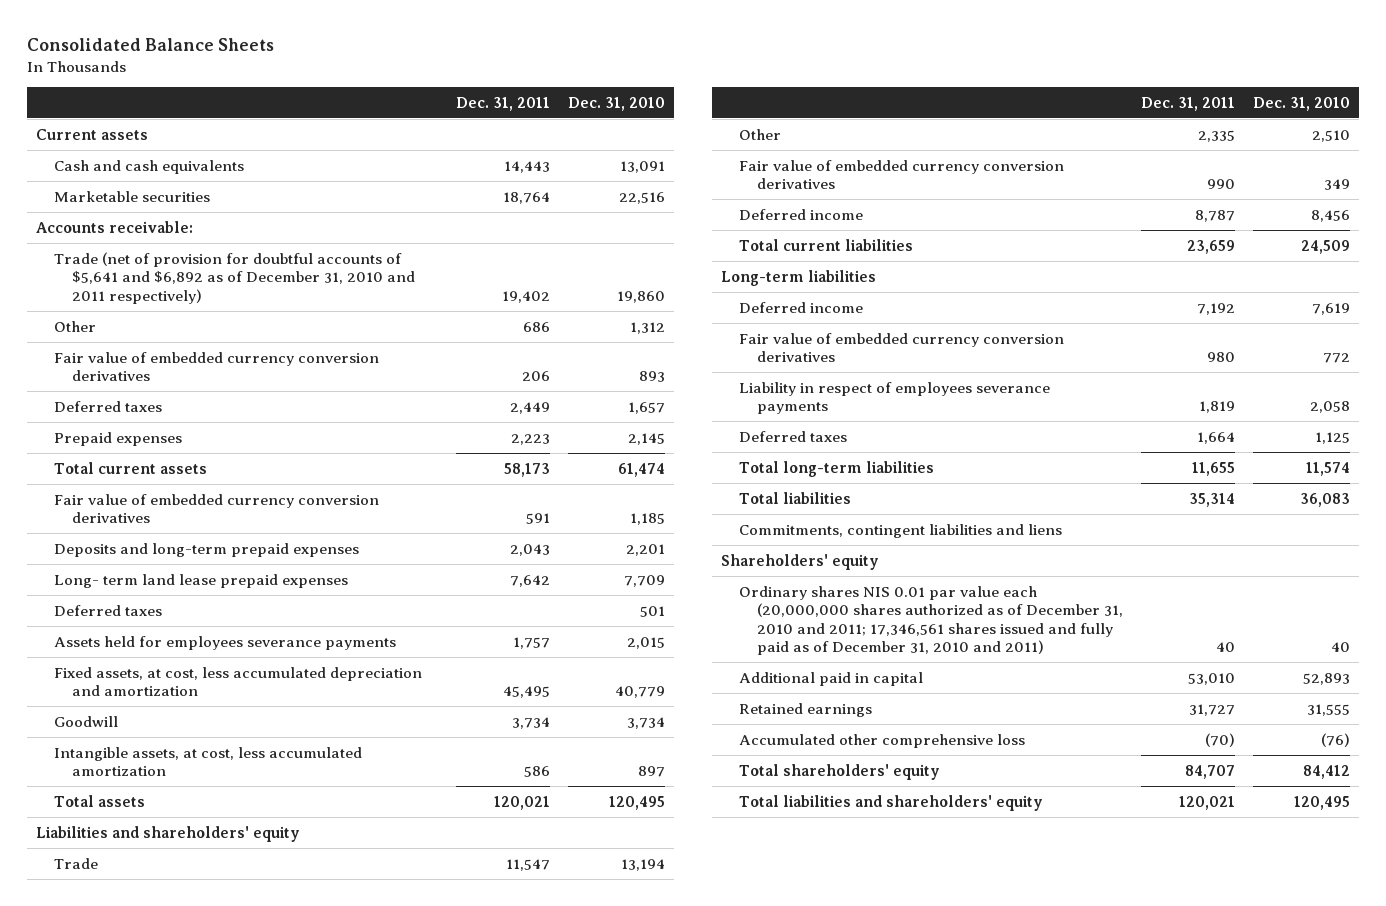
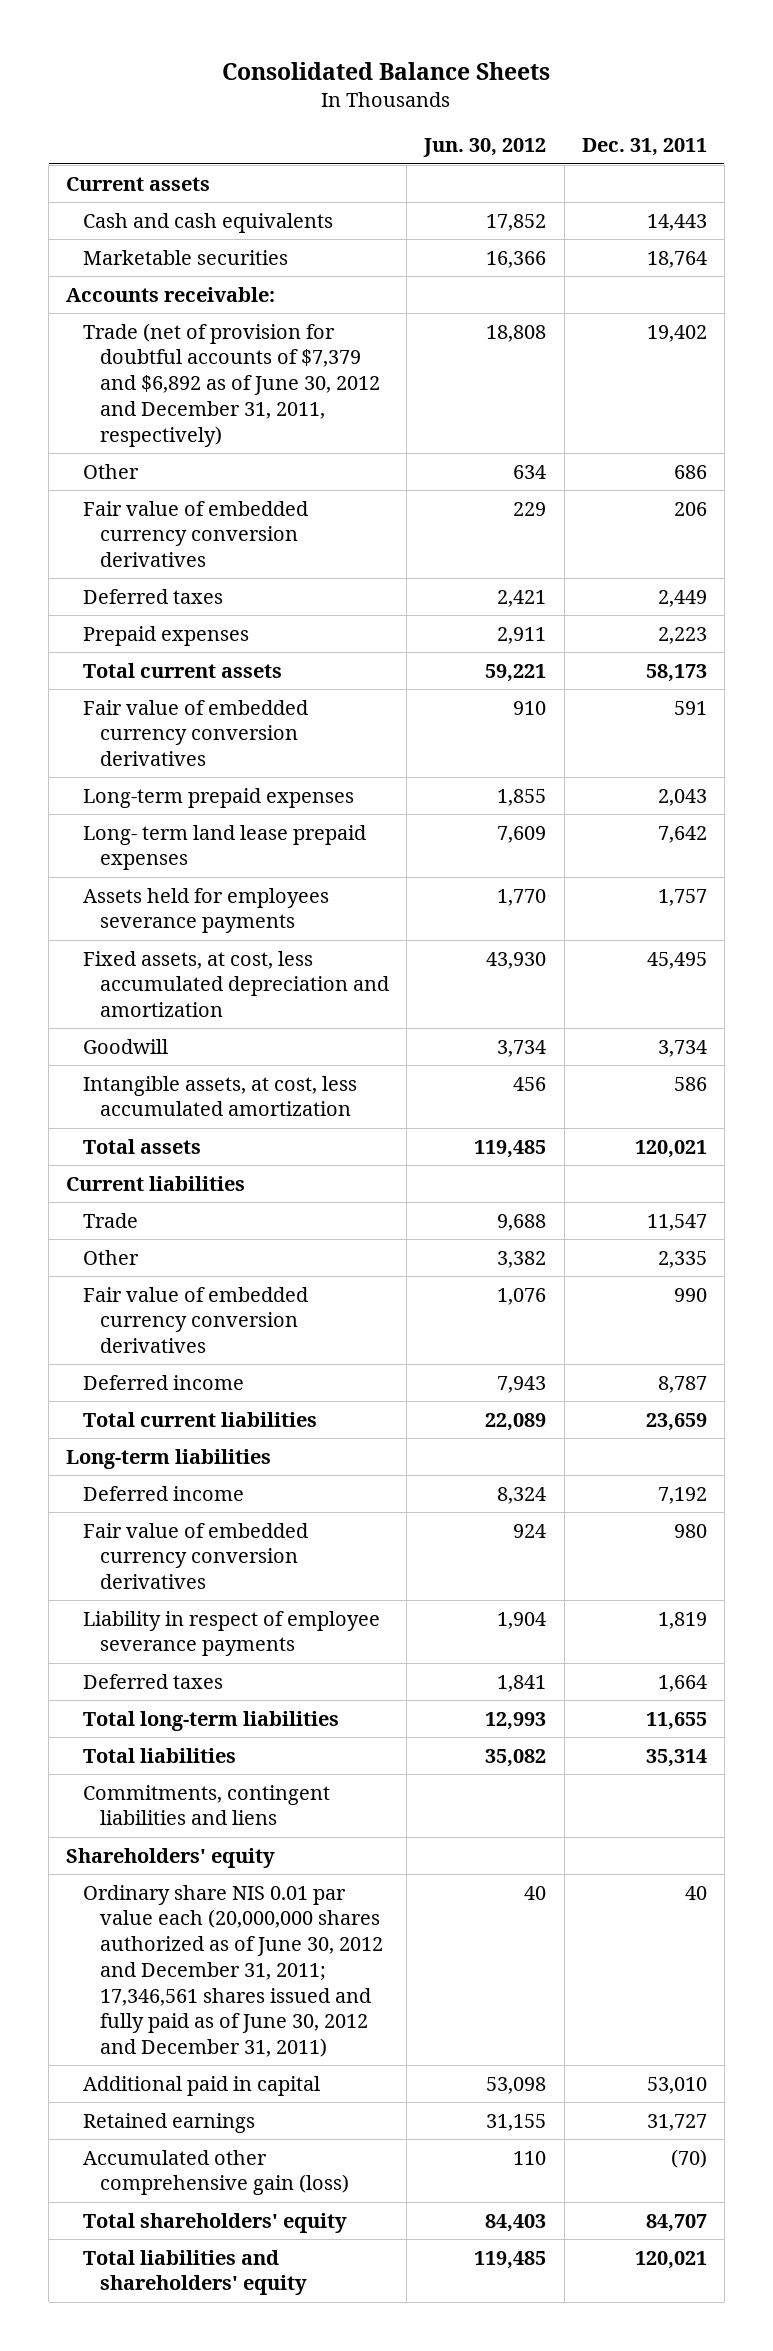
[567,96,665,111] Dec. 31, 2010 -> none
none -> [423,138,547,158] Jun. 30, 2012
[54,251,416,304] Trade (net of provision for doubtful accounts of $5,641 and $6,892 as of December 31, 2010 and 2011 respectively) -> [83,322,381,447] Trade (net of provision for doubtful accounts of $7,379 and $6,892 as of June 30, 2012 and December 31, 2011, respectively)
[54,542,360,557] Deposits and long-term prepaid expenses -> [83,787,355,808] Long-term prepaid expenses
[54,604,163,616] Deferred taxes -> none
[35,825,300,842] Liabilities and shareholders' equity -> none
none -> [66,1175,246,1191] Current liabilities
[739,381,1051,415] Liability in respect of employees severance payments -> [83,1610,381,1657] Liability in respect of employee severance payments
[739,585,1124,656] Ordinary shares NIS 0.01 par value each (20,000,000 shares authorized as of December 31, 2010 and 2011; 17,346,561 shares issued and fully paid as of December 31, 2010 and 2011) -> [83,1884,384,2057] Ordinary share NIS 0.01 par value each (20,000,000 shares authorized as of June 30, 2012 and December 31, 2011; 17,346,561 shares issued and fully paid as of June 30, 2012 and December 31, 2011)
[739,733,1026,748] Accumulated other comprehensive loss -> [83,2149,350,2196] Accumulated other comprehensive gain (loss)

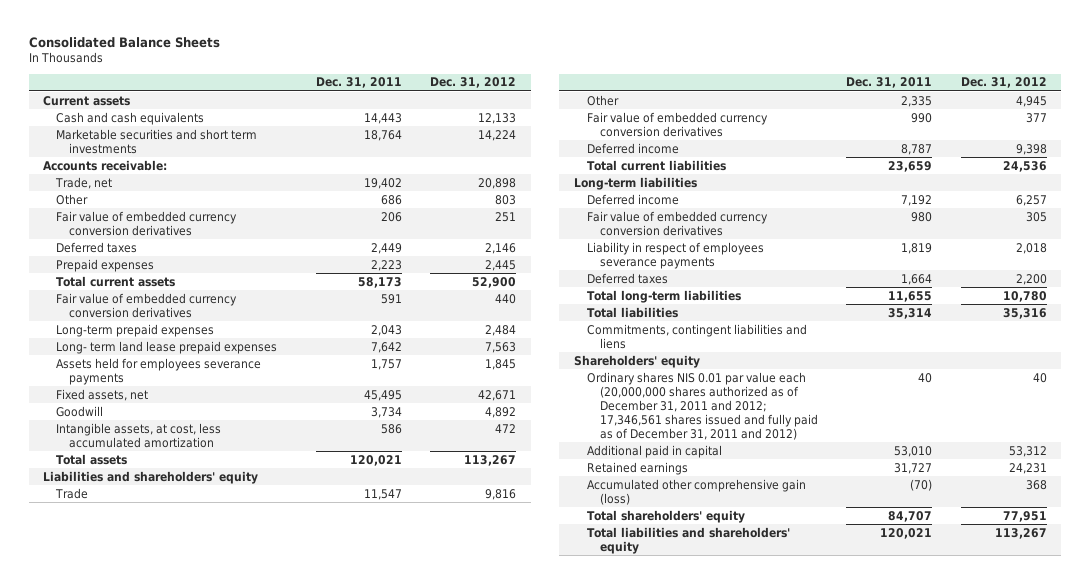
[423,138,547,158] Jun. 30, 2012 -> none
none -> [430,77,517,89] Dec. 31, 2012
[83,249,289,265] Marketable securities -> [56,128,258,154] Marketable securities and short term investments
[83,322,381,447] Trade (net of provision for doubtful accounts of $7,379 and $6,892 as of June 30, 2012 and December 31, 2011, respectively) -> [55,176,113,189] Trade, net
[83,950,390,1018] Fixed assets, at cost, less accumulated depreciation and amortization -> [56,388,149,401] Fixed assets, net
[66,1175,246,1191] Current liabilities -> none
none -> [43,470,259,484] Liabilities and shareholders' equity
[83,1610,381,1657] Liability in respect of employee severance payments -> [586,241,764,269] Liability in respect of employees severance payments
[83,1884,384,2057] Ordinary share NIS 0.01 par value each (20,000,000 shares authorized as of June 30, 2012 and December 31, 2011; 17,346,561 shares issued and fully paid as of June 30, 2012 and December 31, 2011) -> [586,371,818,441] Ordinary shares NIS 0.01 par value each (20,000,000 shares authorized as of December 31, 2011 and 2012; 17,346,561 shares issued and fully paid as of December 31, 2011 and 2012)

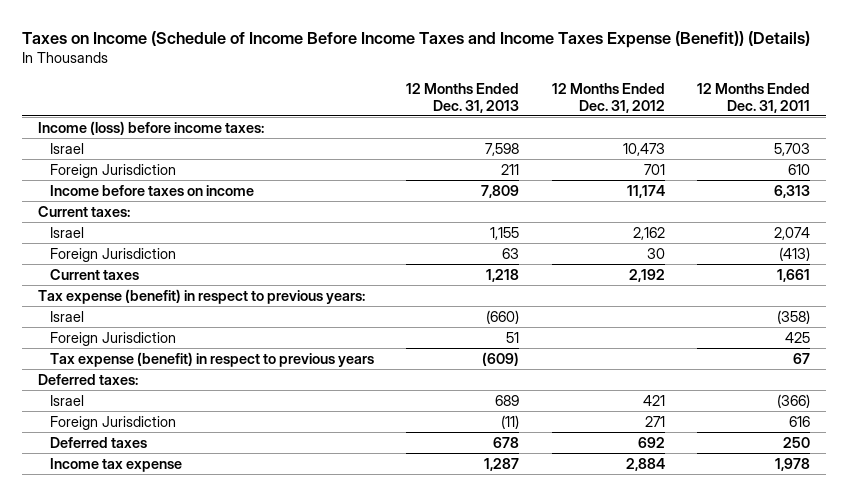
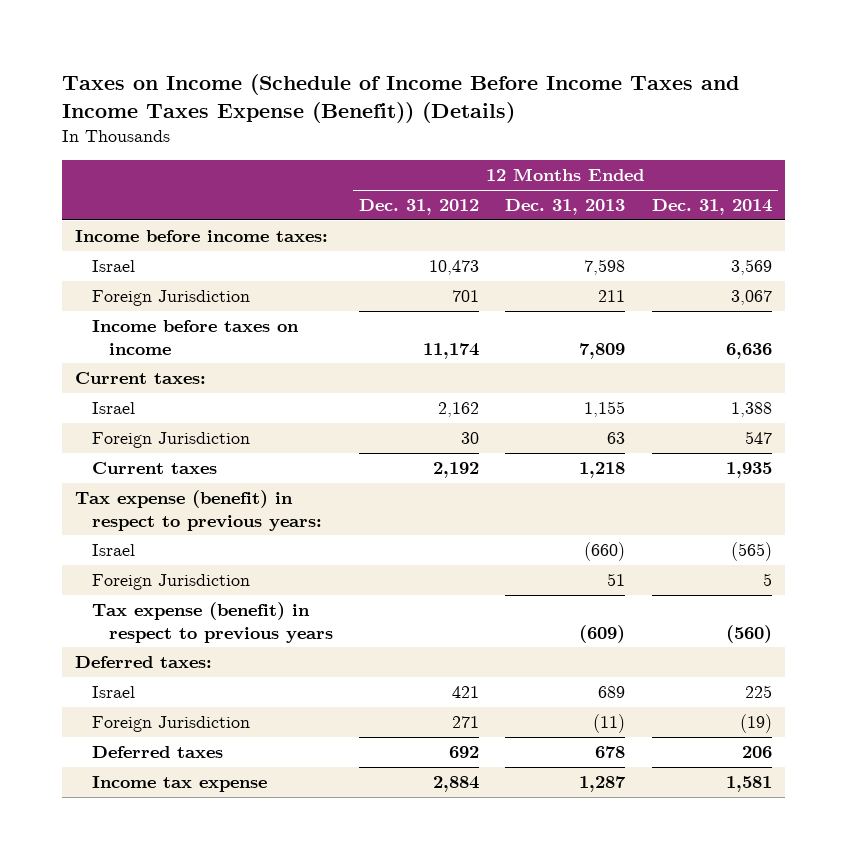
[696,82,810,113] 12 Months Ended Dec. 31, 2011 -> none
none -> [651,199,772,216] Dec. 31, 2014
[37,120,264,135] Income (loss) before income taxes: -> [75,230,329,243] Income before income taxes:

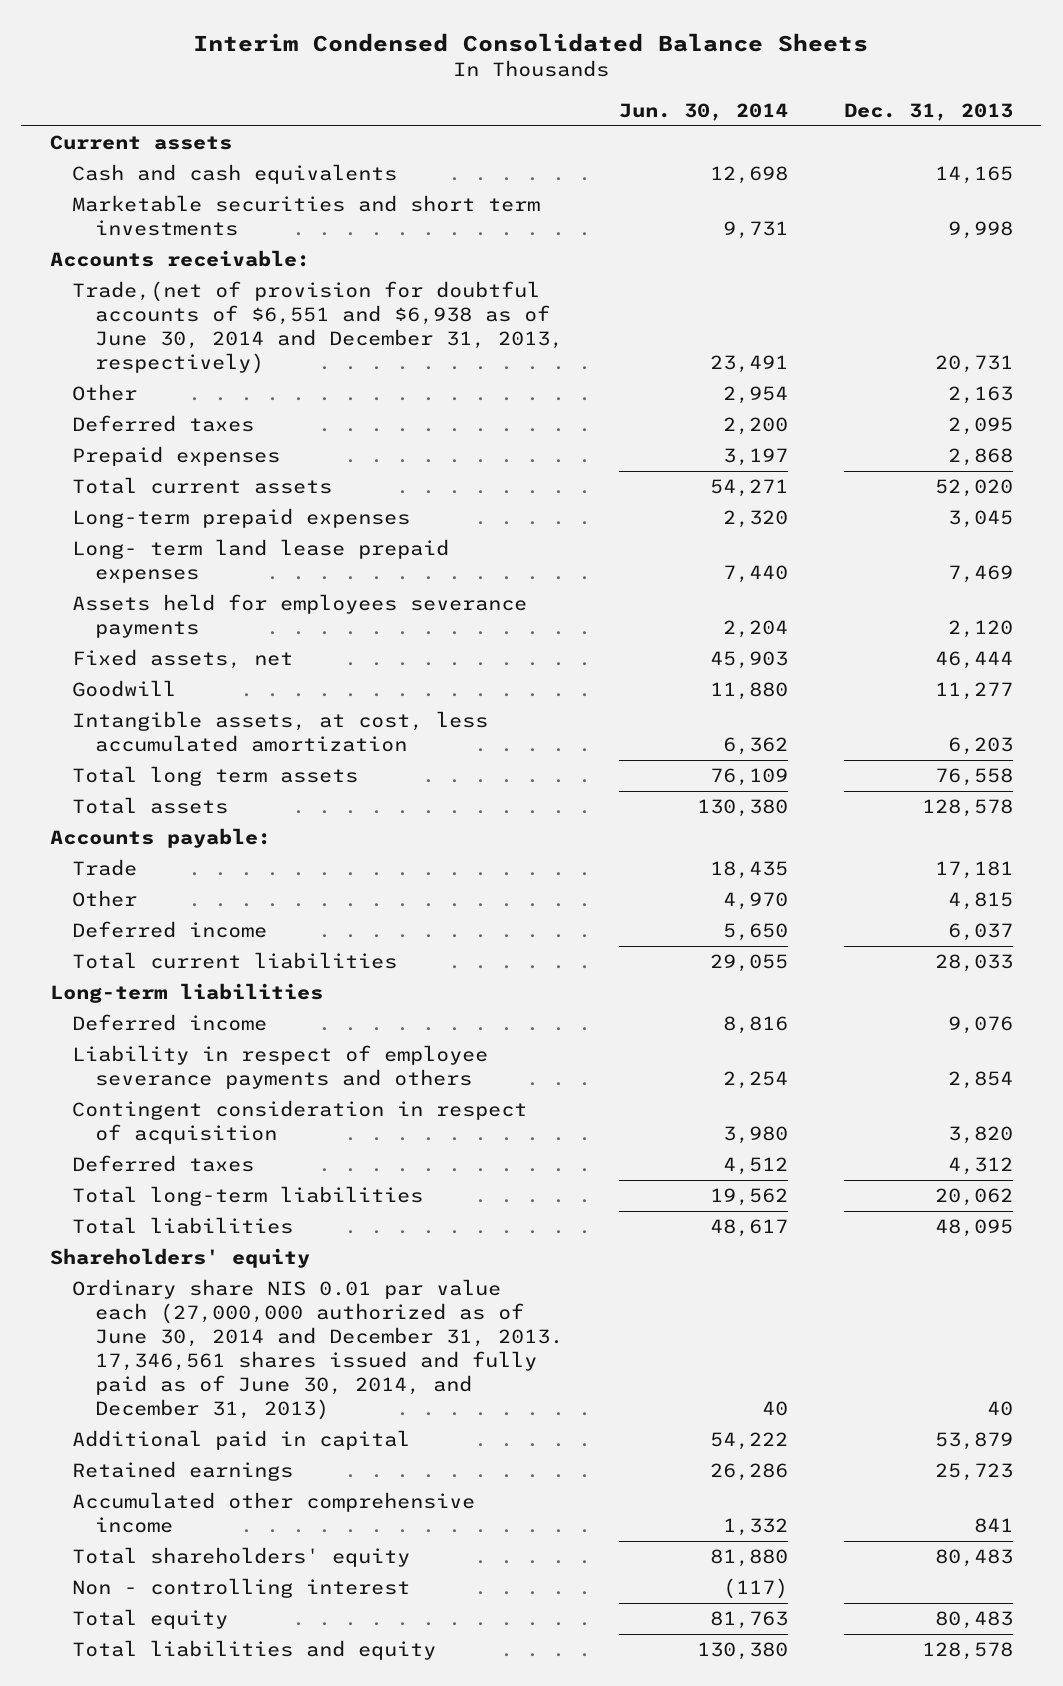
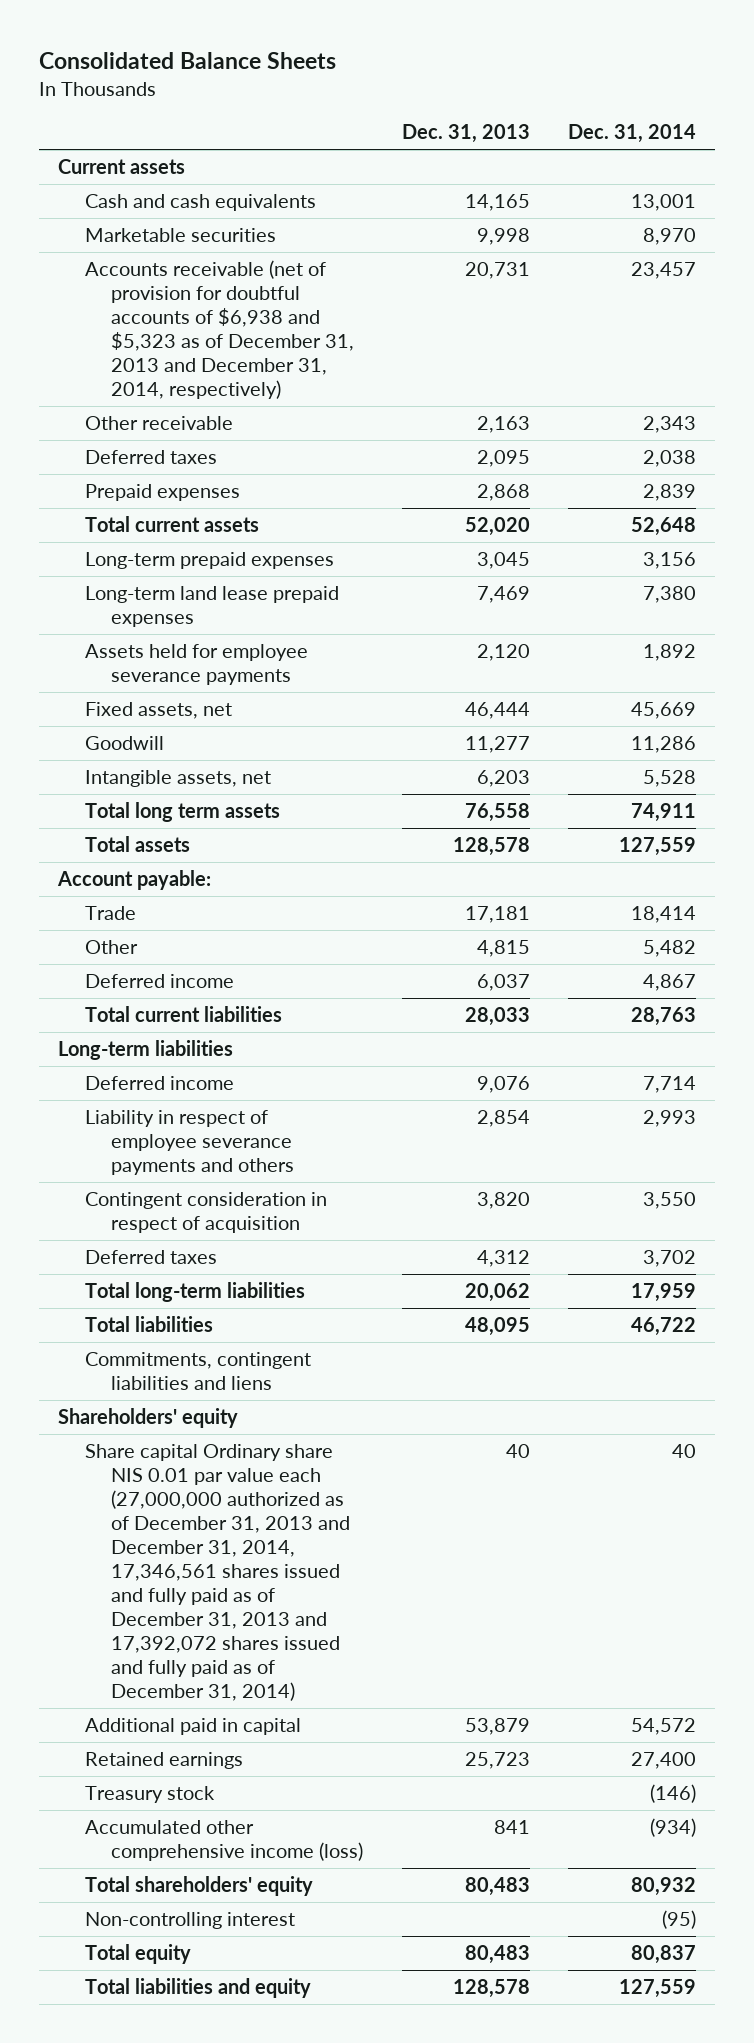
[193,32,869,52] Interim Condensed Consolidated Balance Sheets -> [39,52,337,70] Consolidated Balance Sheets
[619,102,789,121] Jun. 30, 2014 -> none
none -> [567,124,696,144] Dec. 31, 2014
[49,250,310,268] Accounts receivable: -> none
[72,195,541,237] Marketable securities and short term investments -> [84,228,276,243] Marketable securities
[72,281,564,375] Trade,(net of provision for doubtful accounts of $6,551 and $6,938 as of June 30, 2014 and December 31, 2013, respectively) -> [84,260,355,400] Accounts receivable (net of provision for doubtful accounts of $6,938 and $5,323 as of December 31, 2013 and December 31, 2014, respectively)
[72,384,138,402] Other -> [84,416,233,431] Other receivable
[72,539,450,584] Long- term land lease prepaid expenses -> [84,586,339,628] Long-term land lease prepaid expenses
[72,594,528,639] Assets held for employees severance payments -> [84,644,308,686] Assets held for employee severance payments
[72,711,489,753] Intangible assets, at cost, less accumulated amortization -> [84,770,271,788] Intangible assets, net
[49,828,271,849] Accounts payable: -> [57,870,212,891] Account payable:
none -> [84,1352,311,1391] Commitments, contingent liabilities and liens
[72,1279,564,1421] Ordinary share NIS 0.01 par value each (27,000,000 authorized as of June 30, 2014 and December 31, 2013. 17,346,561 shares issued and fully paid as of June 30, 2014, and December 31, 2013) -> [84,1444,351,1701] Share capital Ordinary share NIS 0.01 par value each (27,000,000 authorized as of December 31, 2013 and December 31, 2014, 17,346,561 shares issued and fully paid as of December 31, 2013 and 17,392,072 shares issued and fully paid as of December 31, 2014)
none -> [84,1786,215,1804] Treasury stock
[72,1492,476,1534] Accumulated other comprehensive income -> [84,1820,364,1862] Accumulated other comprehensive income (loss)
[72,1578,411,1599] Non - controlling interest -> [84,1912,295,1930] Non-controlling interest

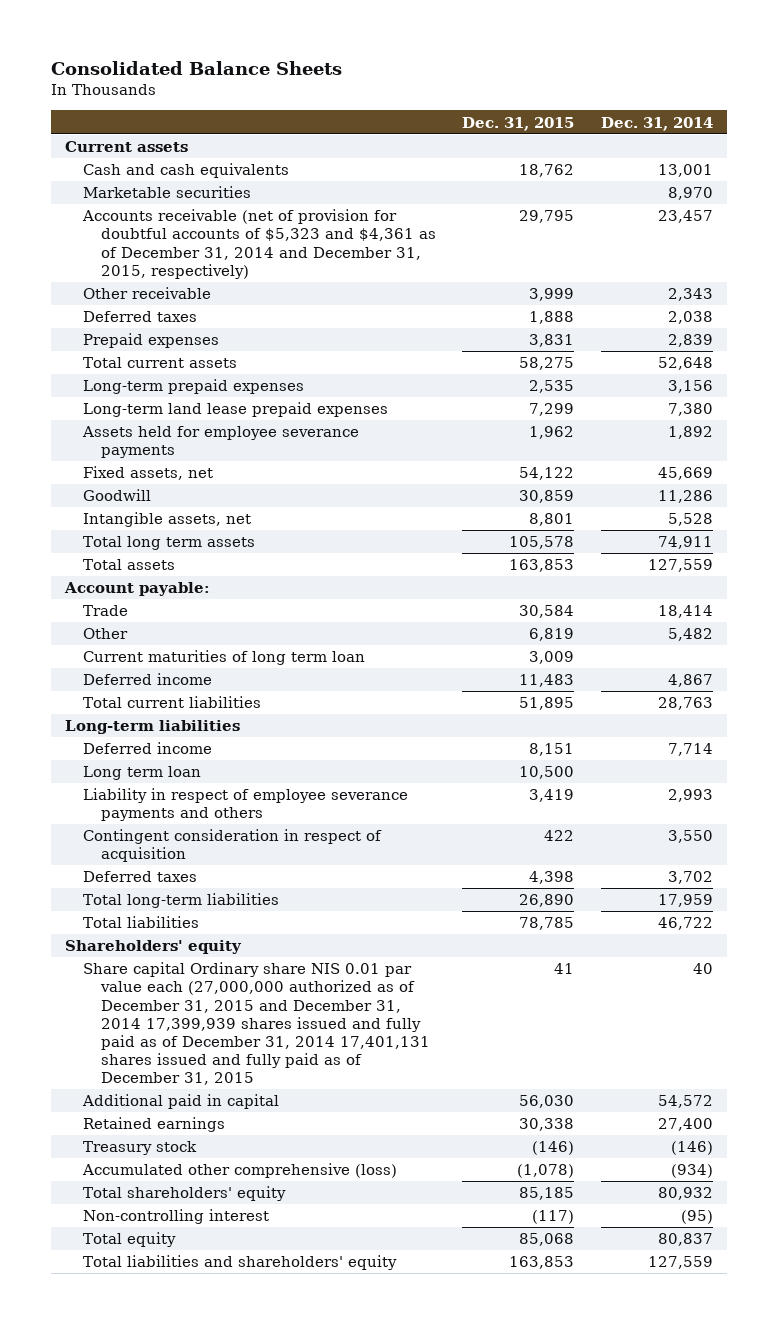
[401,124,530,144] Dec. 31, 2013 -> none
none -> [462,116,575,131] Dec. 31, 2015
[84,260,355,400] Accounts receivable (net of provision for doubtful accounts of $6,938 and $5,323 as of December 31, 2013 and December 31, 2014, respectively) -> [81,209,436,279] Accounts receivable (net of provision for doubtful accounts of $5,323 and $4,361 as of December 31, 2014 and December 31, 2015, respectively)
none -> [82,650,365,666] Current maturities of long term loan
none -> [82,766,201,781] Long term loan
[84,1352,311,1391] Commitments, contingent liabilities and liens -> none
[84,1444,351,1701] Share capital Ordinary share NIS 0.01 par value each (27,000,000 authorized as of December 31, 2013 and December 31, 2014, 17,346,561 shares issued and fully paid as of December 31, 2013 and 17,392,072 shares issued and fully paid as of December 31, 2014) -> [82,962,430,1086] Share capital Ordinary share NIS 0.01 par value each (27,000,000 authorized as of December 31, 2015 and December 31, 2014 17,399,939 shares issued and fully paid as of December 31, 2014 17,401,131 shares issued and fully paid as of December 31, 2015
[84,1820,364,1862] Accumulated other comprehensive income (loss) -> [81,1163,397,1179] Accumulated other comprehensive (loss)
[84,1978,311,1999] Total liabilities and equity -> [82,1255,397,1271] Total liabilities and shareholders' equity

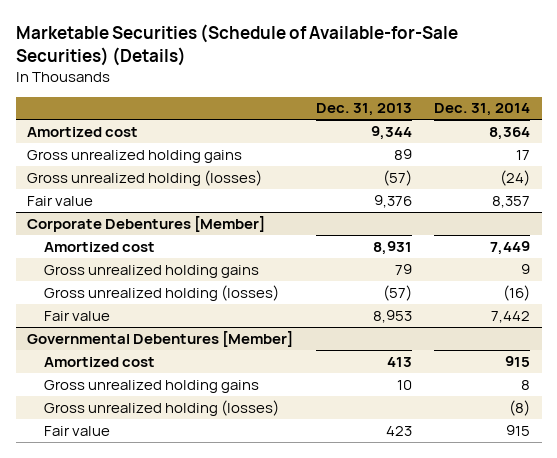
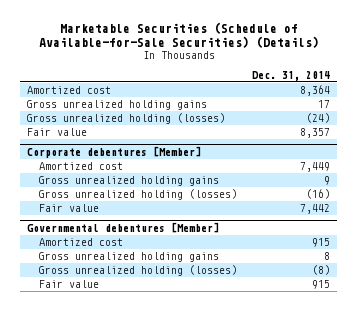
[315,103,412,117] Dec. 31, 2013 -> none
[27,215,266,232] Corporate Debentures [Member] -> [27,145,202,158] Corporate debentures [Member]
[27,330,294,347] Governmental Debentures [Member] -> [27,221,220,233] Governmental debentures [Member]

